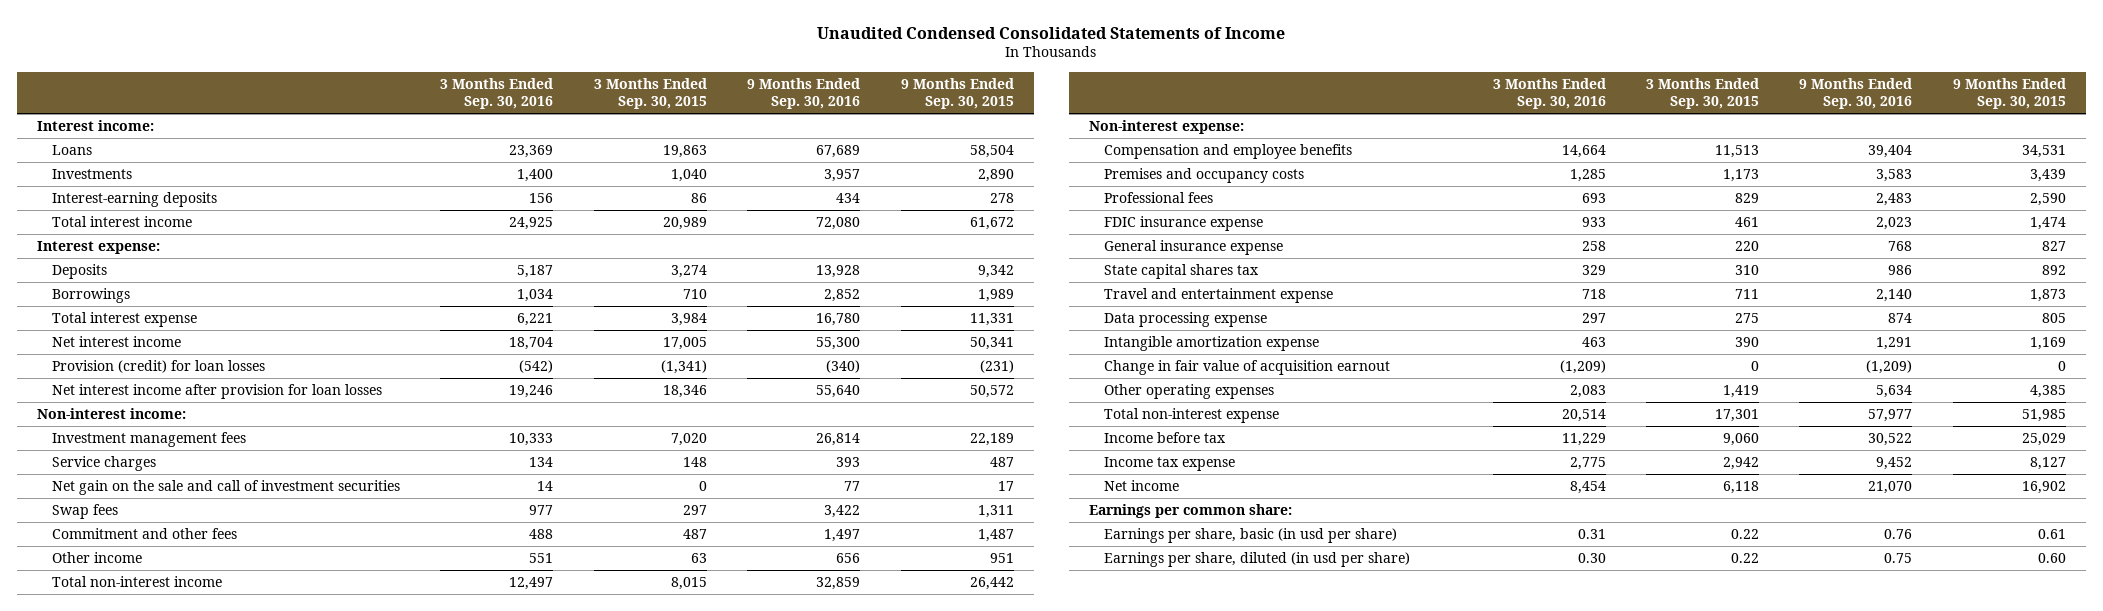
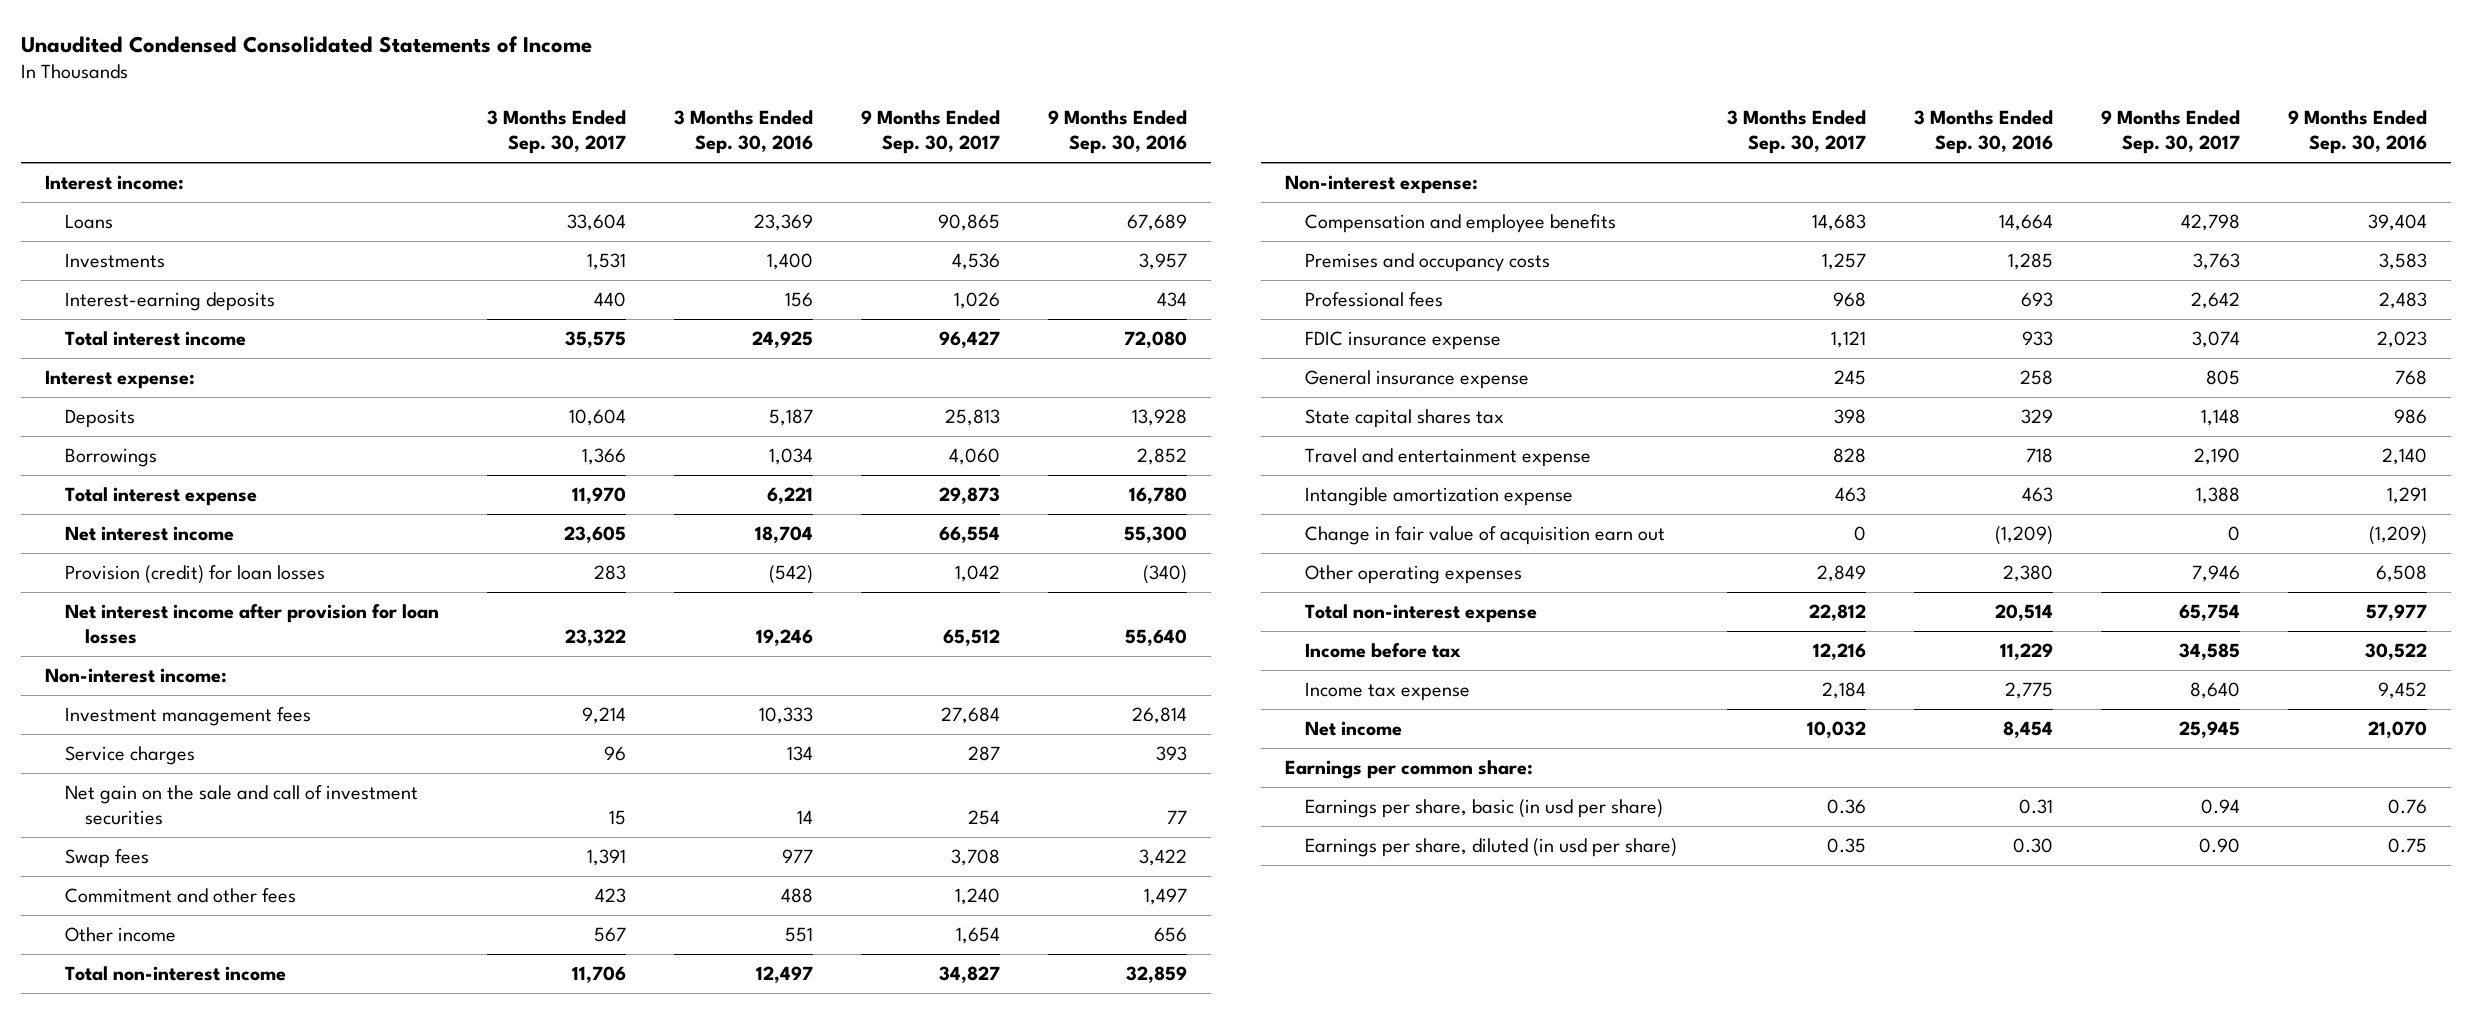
[593,77,707,110] 3 Months Ended Sep. 30, 2015 -> none
[900,77,1014,110] 9 Months Ended Sep. 30, 2015 -> none
none -> [487,110,627,155] 3 Months Ended Sep. 30, 2017
none -> [861,110,1001,155] 9 Months Ended Sep. 30, 2017
[1104,312,1268,328] Data processing expense -> none
[1104,360,1391,376] Change in fair value of acquisition earnout -> [1304,526,1665,546] Change in fair value of acquisition earn out
[1569,385,1606,399] 2,083 -> [2003,565,2054,583] 2,380
[1876,385,1913,399] 5,634 -> [2376,565,2428,583] 6,508

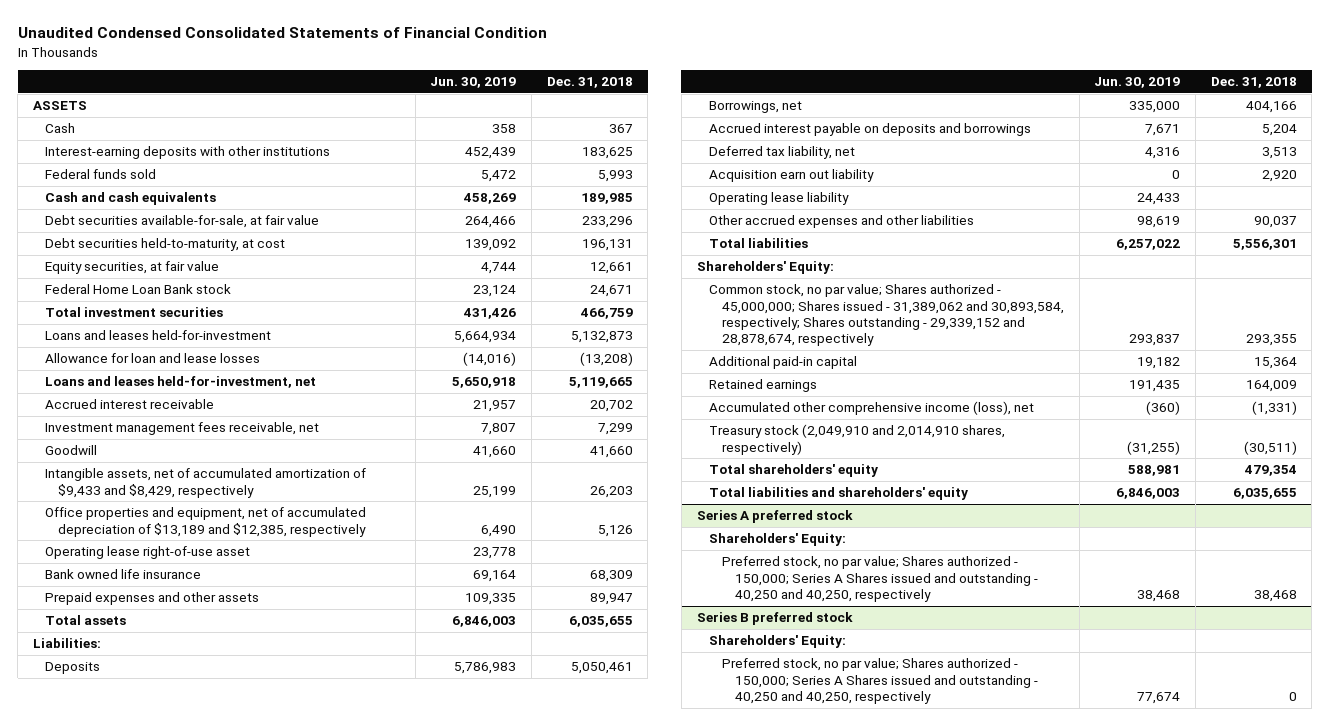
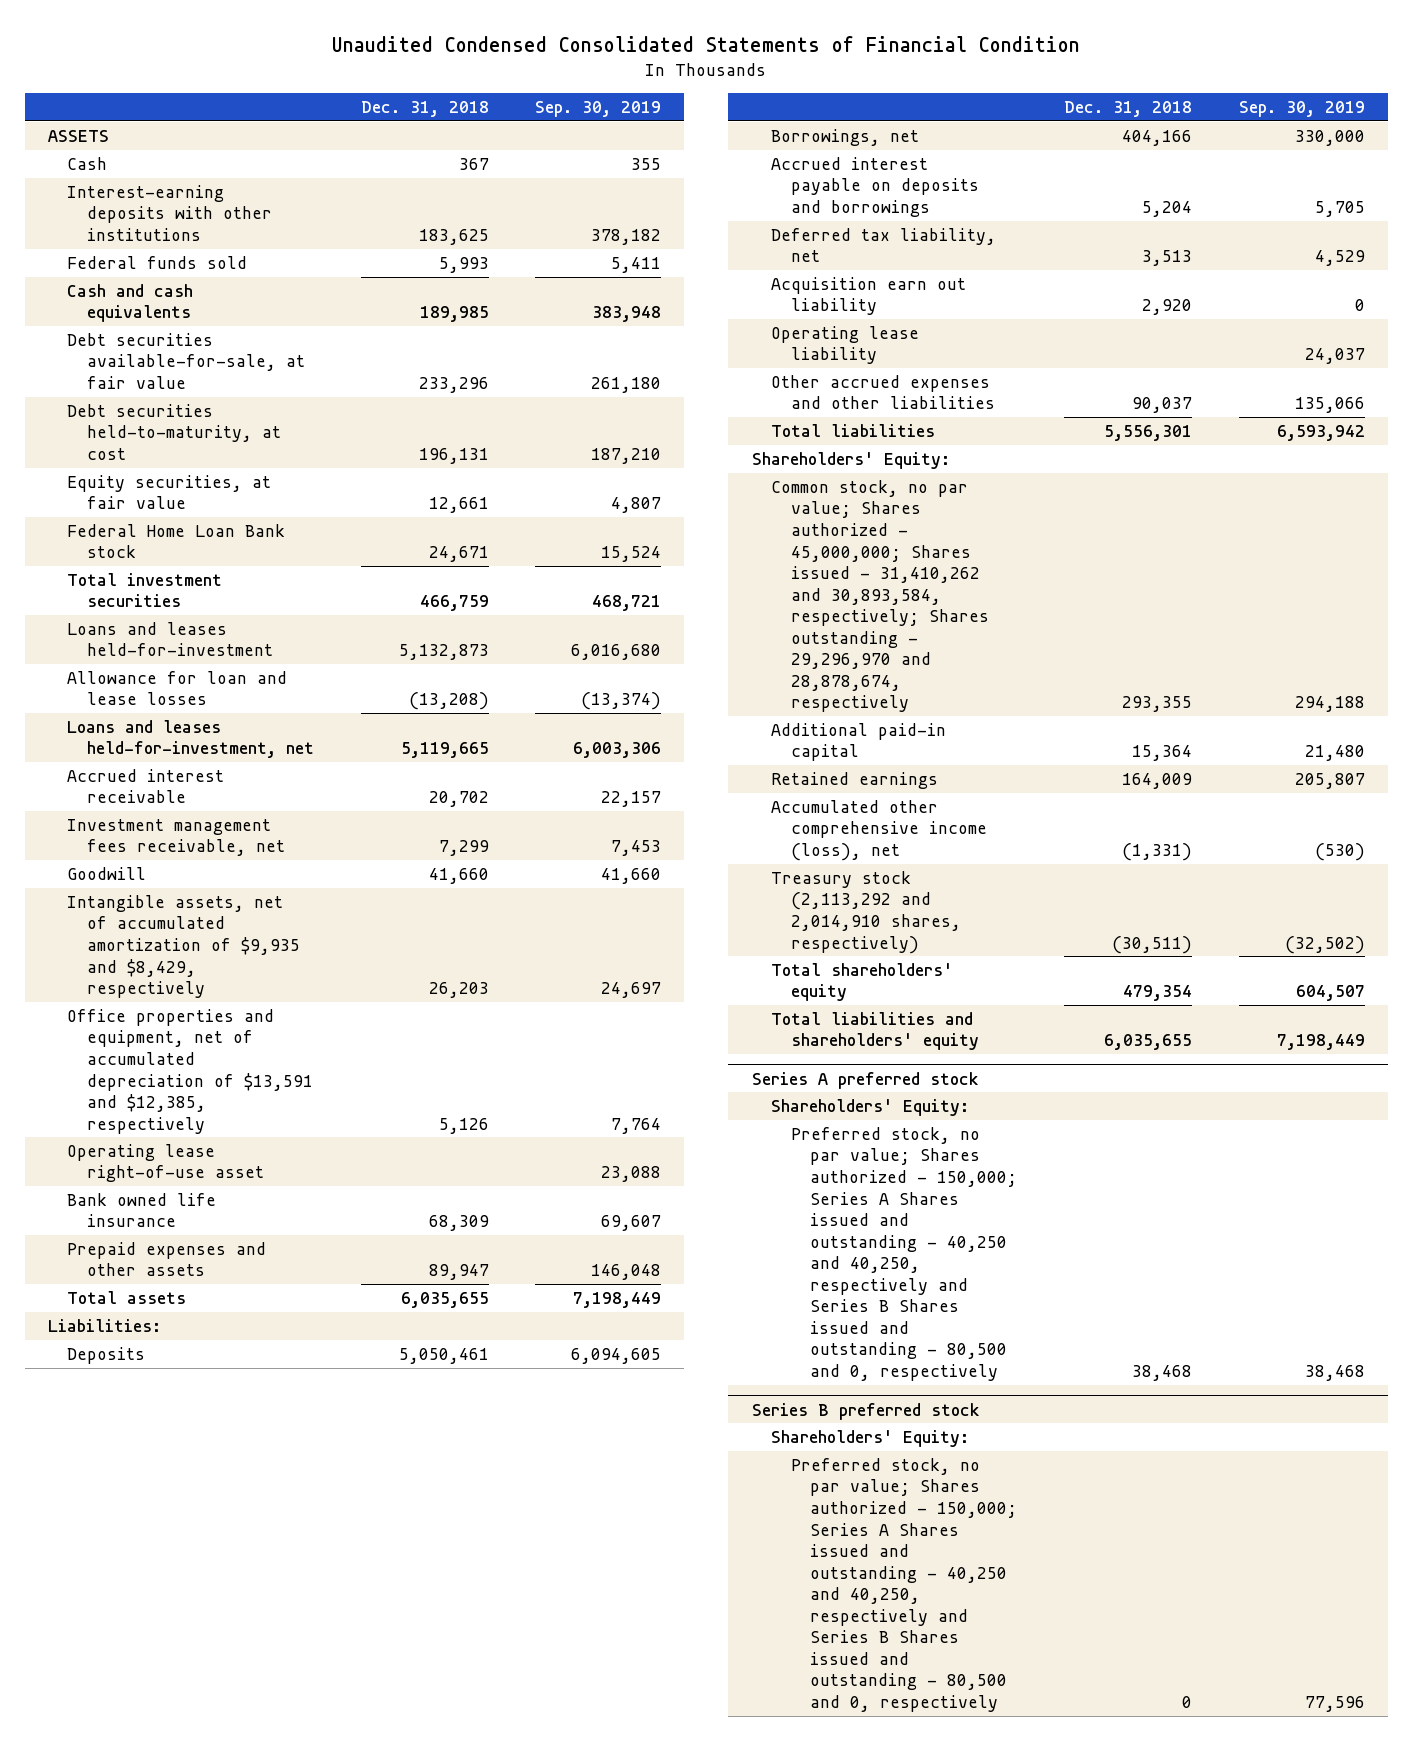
[430,77,517,89] Jun. 30, 2019 -> none
none -> [535,101,662,118] Sep. 30, 2019
[45,468,367,498] Intangible assets, net of accumulated amortization of $9,433 and $8,429, respectively -> [67,894,300,999] Intangible assets, net of accumulated amortization of $9,935 and $8,429, respectively
[45,507,367,537] Office properties and equipment, net of accumulated depreciation of $13,189 and $12,385, respectively -> [67,1008,313,1134] Office properties and equipment, net of accumulated depreciation of $13,591 and $12,385, respectively
[709,284,1064,347] Common stock, no par value; Shares authorized - 45,000,000; Shares issued - 31,389,062 and 30,893,584, respectively; Shares outstanding - 29,339,152 and 28,878,674, respectively -> [771,479,989,713] Common stock, no par value; Shares authorized - 45,000,000; Shares issued - 31,410,262 and 30,893,584, respectively; Shares outstanding - 29,296,970 and 28,878,674, respectively
[709,424,1006,455] Treasury stock (2,049,910 and 2,014,910 shares, respectively) -> [771,870,961,954] Treasury stock (2,113,292 and 2,014,910 shares, respectively)
[721,556,1038,602] Preferred stock, no par value; Shares authorized - 150,000; Series A Shares issued and outstanding - 40,250 and 40,250, respectively -> [790,1126,1018,1381] Preferred stock, no par value; Shares authorized - 150,000; Series A Shares issued and outstanding - 40,250 and 40,250, respectively and Series B Shares issued and outstanding - 80,500 and 0, respectively
[721,658,1038,704] Preferred stock, no par value; Shares authorized - 150,000; Series A Shares issued and outstanding - 40,250 and 40,250, respectively -> [790,1457,1018,1712] Preferred stock, no par value; Shares authorized - 150,000; Series A Shares issued and outstanding - 40,250 and 40,250, respectively and Series B Shares issued and outstanding - 80,500 and 0, respectively

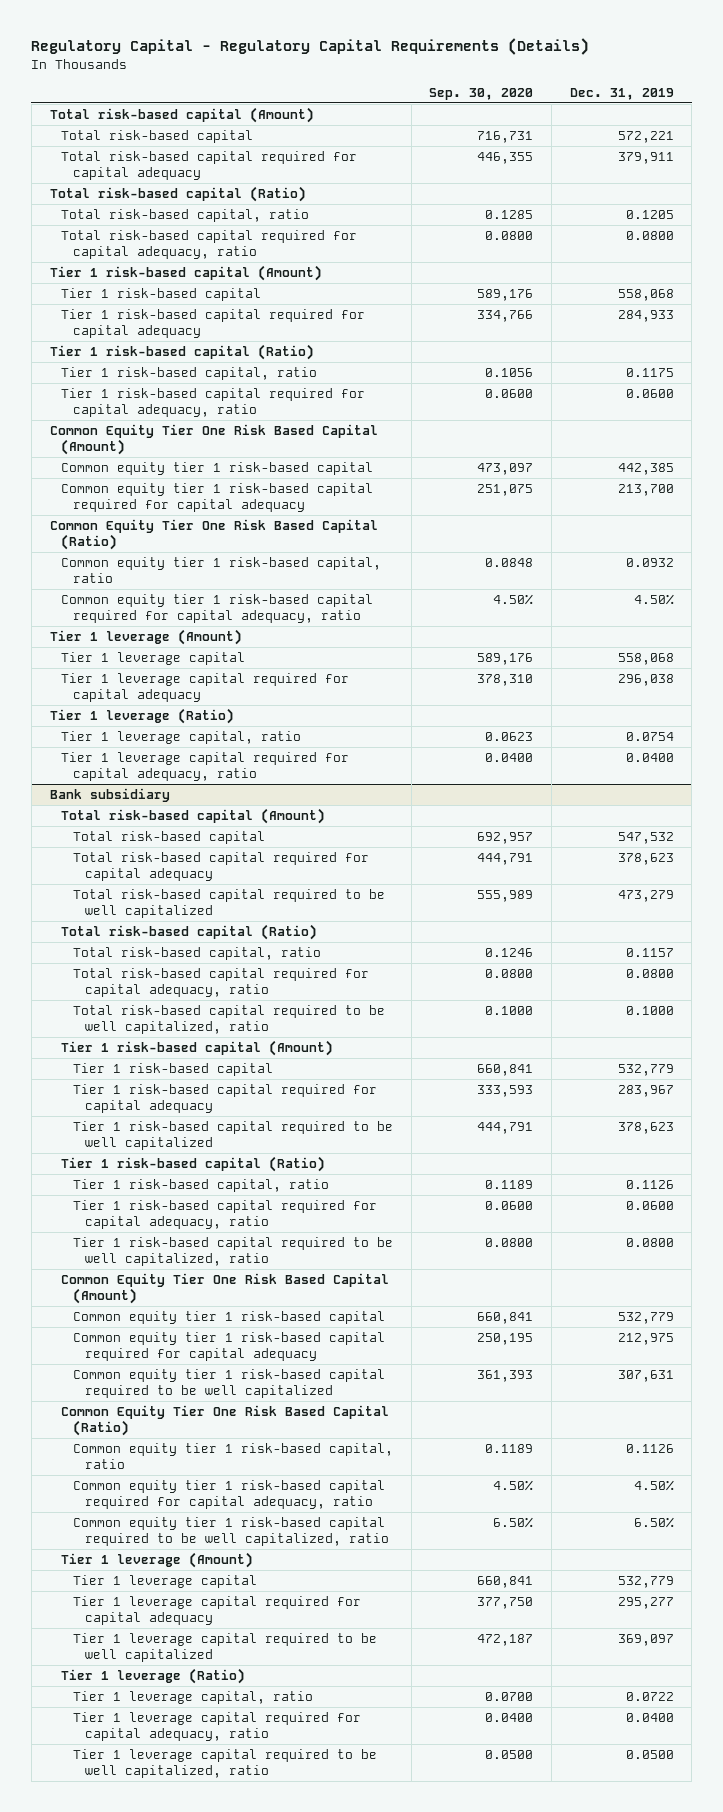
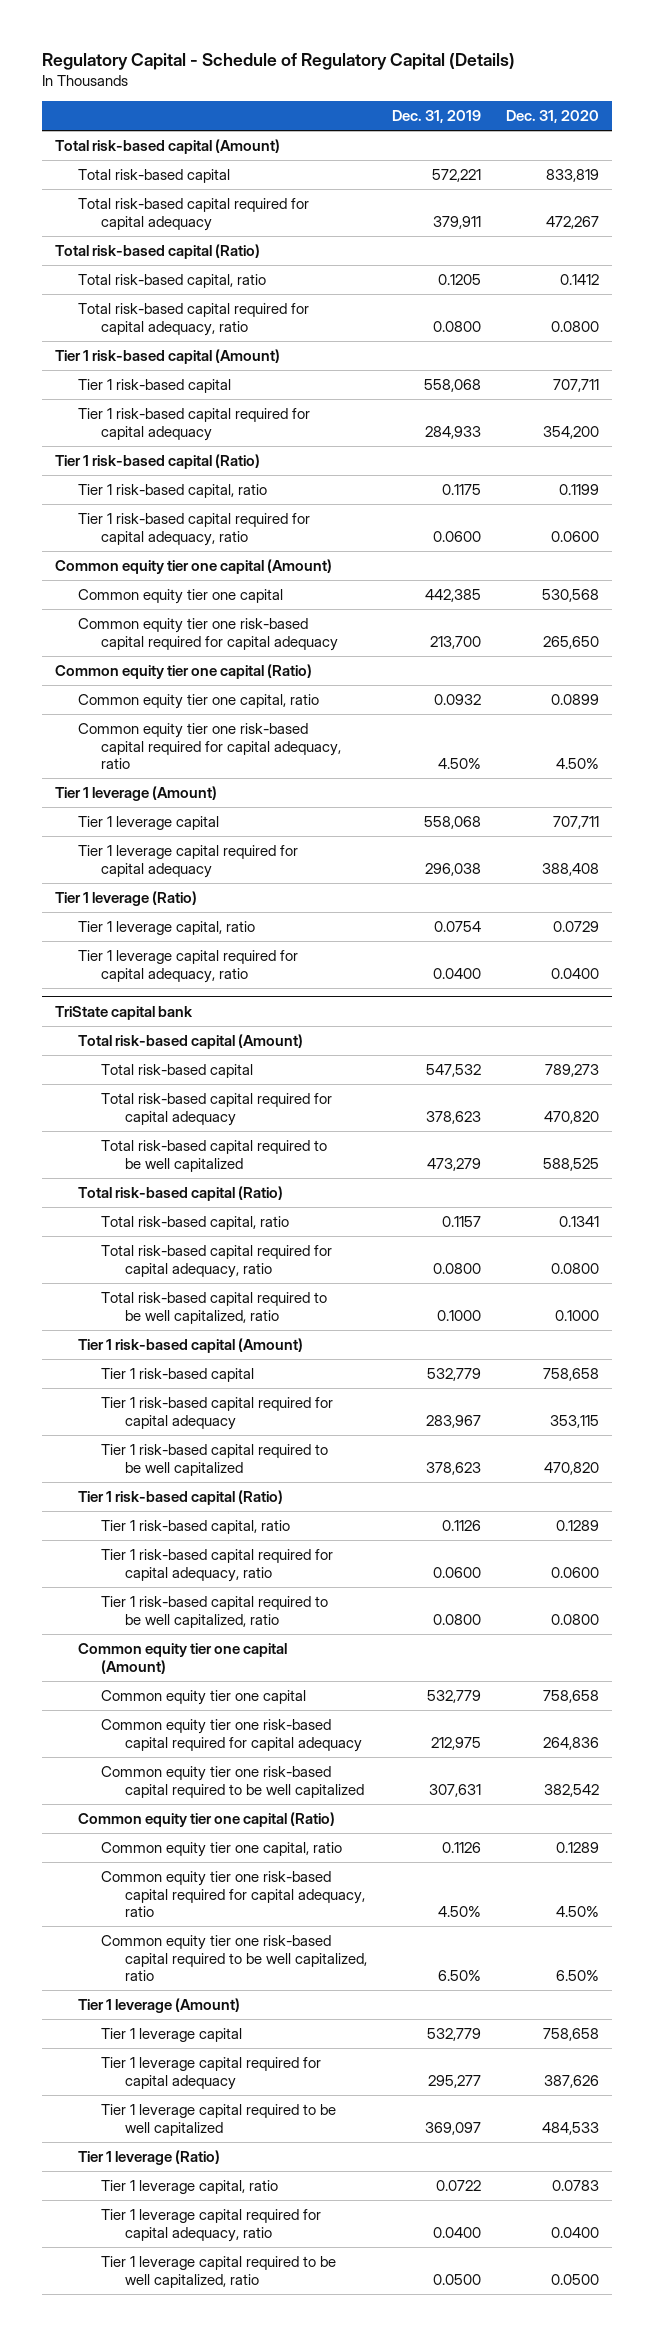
[31,38,590,56] Regulatory Capital - Regulatory Capital Requirements (Details) -> [42,52,516,70] Regulatory Capital - Schedule of Regulatory Capital (Details)
[429,87,534,100] Sep. 30, 2020 -> none
none -> [506,110,600,124] Dec. 31, 2020
[49,424,378,455] Common Equity Tier One Risk Based Capital (Amount) -> [54,559,332,575] Common equity tier one capital (Amount)
[61,462,374,476] Common equity tier 1 risk-based capital -> [78,589,284,605] Common equity tier one capital
[61,483,374,512] Common equity tier 1 risk-based capital required for capital adequacy -> [78,618,339,651] Common equity tier one risk-based capital required for capital adequacy
[49,519,378,550] Common Equity Tier One Risk Based Capital (Ratio) -> [54,664,312,680] Common equity tier one capital (Ratio)
[61,557,382,583] Common equity tier 1 risk-based capital, ratio -> [78,694,320,710] Common equity tier one capital, ratio
[61,594,374,623] Common equity tier 1 risk-based capital required for capital adequacy, ratio -> [78,723,342,770] Common equity tier one risk-based capital required for capital adequacy, ratio
[49,788,170,803] Bank subsidiary -> [54,1005,193,1020] TriState capital bank
[61,1273,390,1304] Common Equity Tier One Risk Based Capital (Amount) -> [78,1643,288,1674] Common equity tier one capital (Amount)
[73,1311,386,1325] Common equity tier 1 risk-based capital -> [101,1690,307,1706] Common equity tier one capital
[73,1332,386,1361] Common equity tier 1 risk-based capital required for capital adequacy -> [101,1719,362,1752] Common equity tier one risk-based capital required for capital adequacy
[73,1369,386,1398] Common equity tier 1 risk-based capital required to be well capitalized -> [101,1766,364,1798] Common equity tier one risk-based capital required to be well capitalized
[61,1405,390,1436] Common Equity Tier One Risk Based Capital (Ratio) -> [78,1812,336,1828] Common equity tier one capital (Ratio)
[73,1443,394,1469] Common equity tier 1 risk-based capital, ratio -> [101,1842,343,1858] Common equity tier one capital, ratio
[73,1480,386,1509] Common equity tier 1 risk-based capital required for capital adequacy, ratio -> [101,1871,365,1918] Common equity tier one risk-based capital required for capital adequacy, ratio
[73,1517,389,1546] Common equity tier 1 risk-based capital required to be well capitalized, ratio -> [101,1935,367,1982] Common equity tier one risk-based capital required to be well capitalized, ratio

